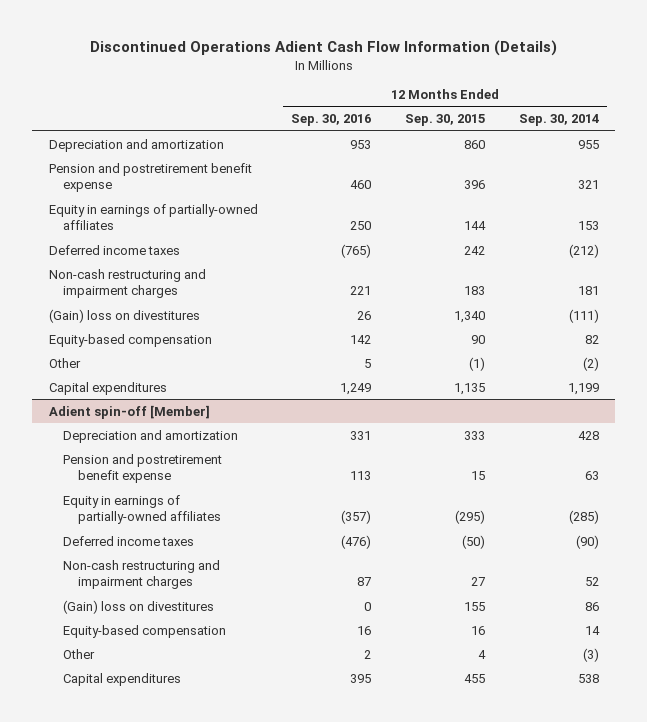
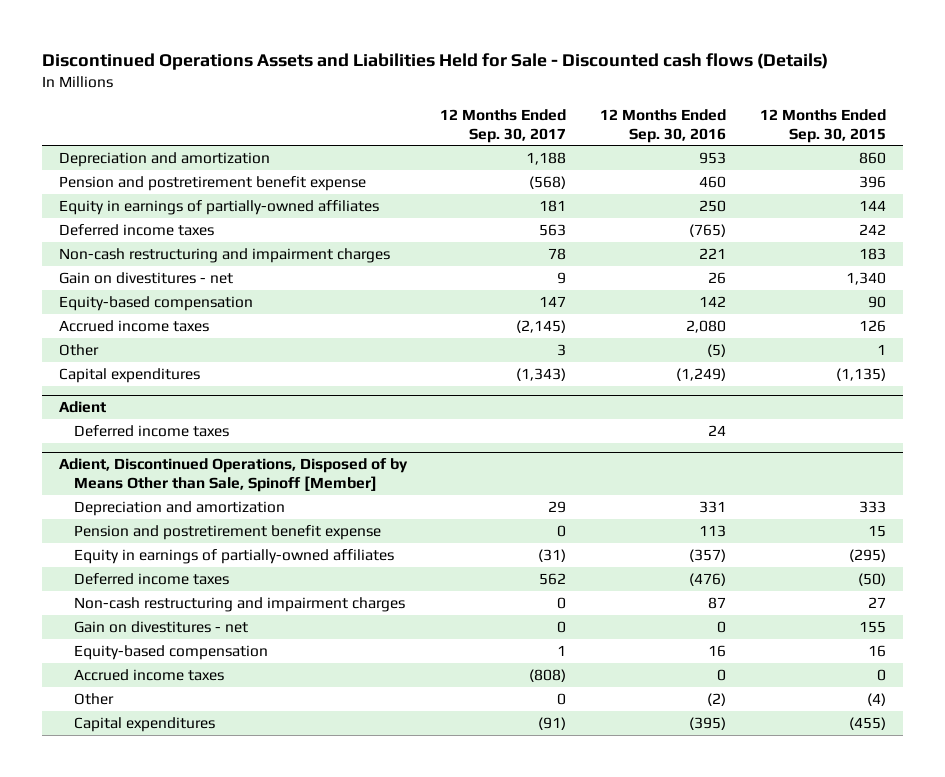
[89,39,557,56] Discontinued Operations Adient Cash Flow Information (Details) -> [41,53,828,71] Discontinued Operations Assets and Liabilities Held for Sale - Discounted cash flows (Details)
[518,114,599,127] Sep. 30, 2014 -> none
none -> [440,108,567,143] 12 Months Ended Sep. 30, 2017
[48,308,200,323] (Gain) loss on divestitures -> [58,271,233,284] Gain on divestitures - net
[48,404,210,419] Adient spin-off [Member] -> none
none -> [58,319,209,332] Accrued income taxes
[364,358,372,368] 5 -> [707,343,727,357] (5)
[468,356,485,371] (1) -> [876,343,886,355] 1
[340,382,372,395] 1,249 -> [676,367,727,381] (1,249)
[453,382,485,395] 1,135 -> [835,367,886,381] (1,135)
none -> [58,401,106,414] Adient
none -> [73,424,229,437] Deferred income taxes
none -> [58,458,408,493] Adient, Discontinued Operations, Disposed of by Means Other than Sale, Spinoff [Member]
[63,599,215,614] (Gain) loss on divestitures -> [73,620,248,633] Gain on divestitures - net
none -> [73,668,224,681] Accrued income taxes
[364,649,372,659] 2 -> [707,692,727,706] (2)
[477,649,486,659] 4 -> [866,692,886,706] (4)
[350,673,372,683] 395 -> [689,716,727,730] (395)
[463,673,485,683] 455 -> [848,716,886,730] (455)

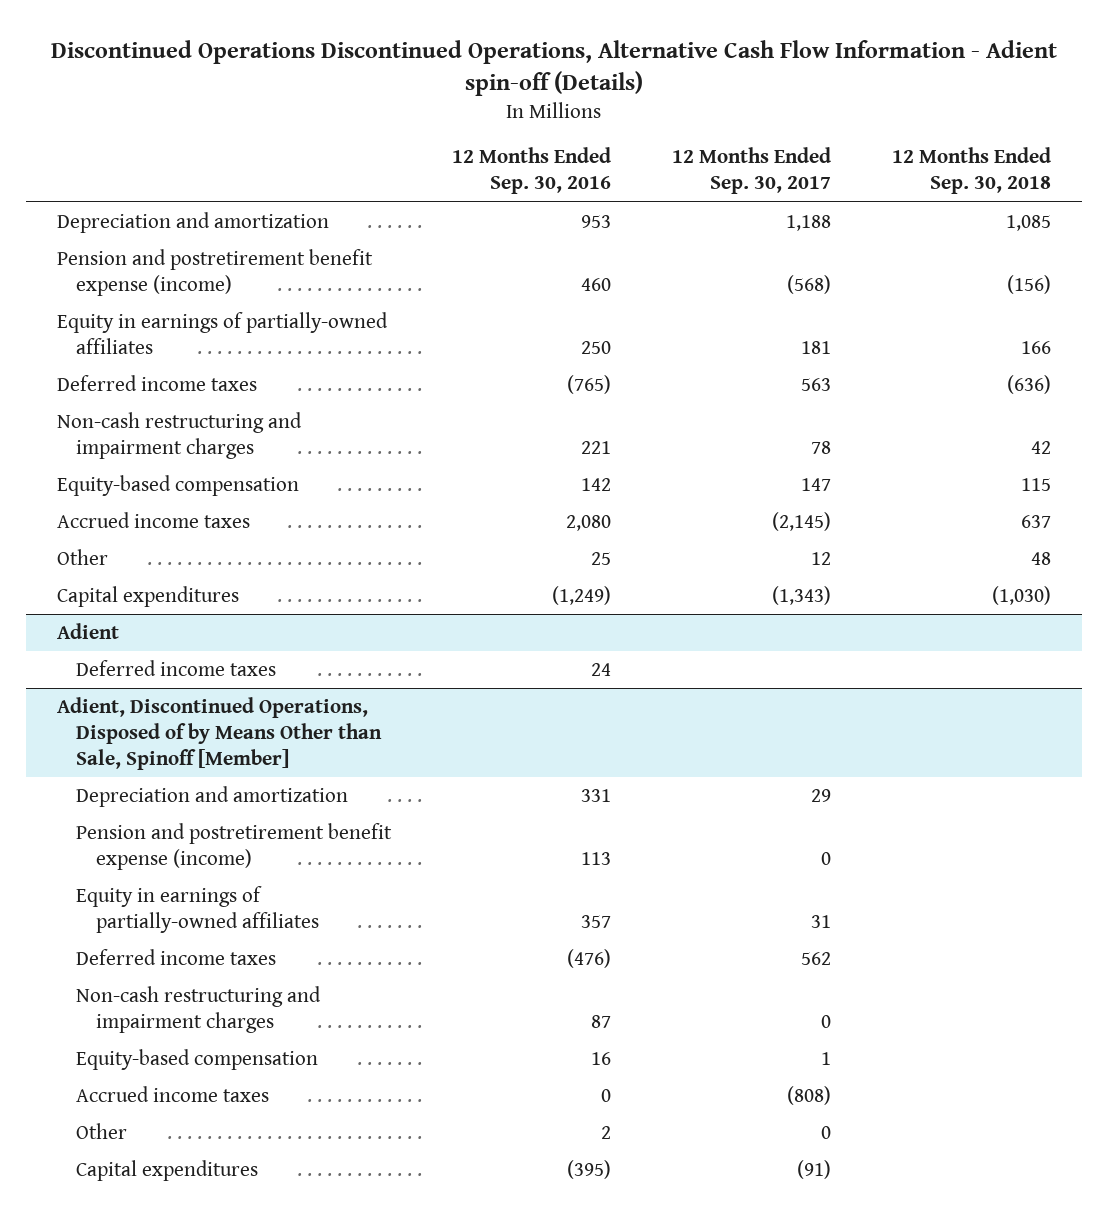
[41,53,828,71] Discontinued Operations Assets and Liabilities Held for Sale - Discounted cash flows (Details) -> [50,40,1057,97] Discontinued Operations Discontinued Operations, Alternative Cash Flow Information - Adient spin-off (Details)
[759,108,886,143] 12 Months Ended Sep. 30, 2015 -> none
none -> [892,147,1052,195] 12 Months Ended Sep. 30, 2018
[58,175,366,191] Pension and postretirement benefit expense -> [56,249,373,296] Pension and postretirement benefit expense (income)
[58,271,233,284] Gain on divestitures - net -> none
[557,343,567,356] 3 -> [811,552,832,566] 12
[707,343,727,357] (5) -> [591,552,612,566] 25
[73,524,381,540] Pension and postretirement benefit expense -> [76,823,393,870] Pension and postretirement benefit expense (income)
[538,548,567,562] (31) -> [811,914,832,928] 31
[689,548,727,562] (357) -> [581,914,612,928] 357
[73,620,248,633] Gain on divestitures - net -> none
[707,692,727,706] (2) -> [601,1126,612,1140] 2

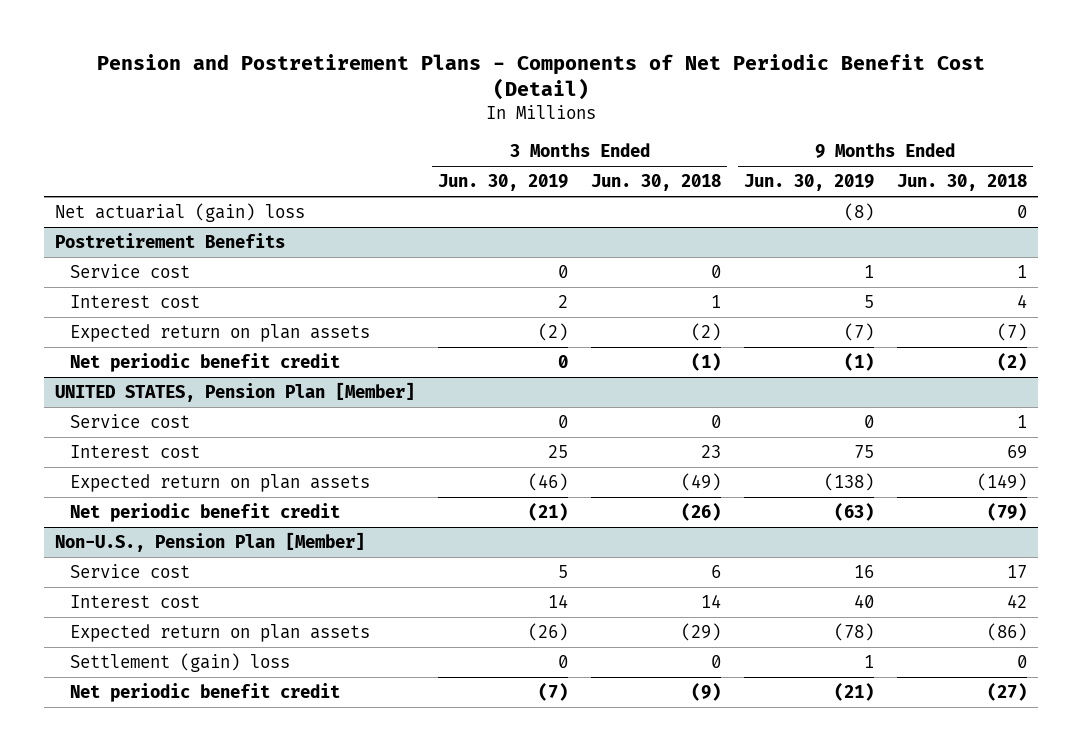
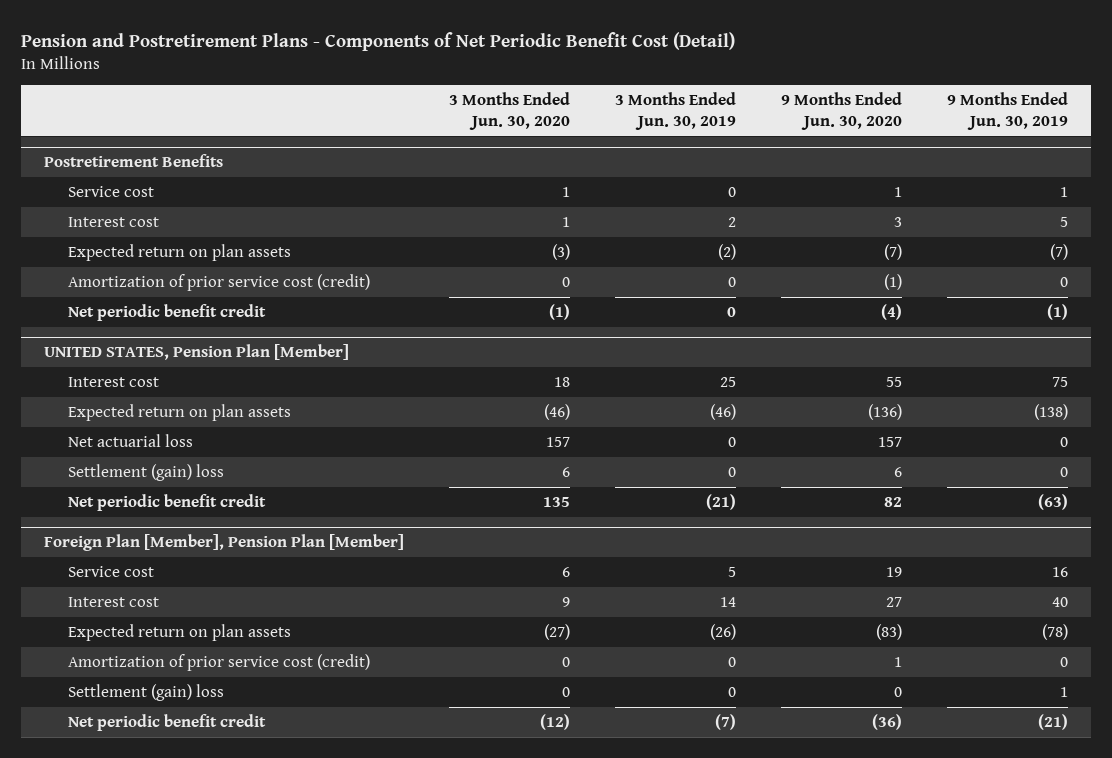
[590,173,721,191] Jun. 30, 2018 -> none
[896,173,1027,191] Jun. 30, 2018 -> none
none -> [448,92,570,130] 3 Months Ended Jun. 30, 2020
none -> [781,92,903,130] 9 Months Ended Jun. 30, 2020
[55,202,306,222] Net actuarial (gain) loss -> none
none -> [68,274,371,292] Amortization of prior service cost (credit)
[69,413,190,428] Service cost -> none
none -> [68,434,194,448] Net actuarial loss
none -> [68,464,225,482] Settlement (gain) loss
[55,531,366,552] Non-U.S., Pension Plan [Member] -> none
none -> [43,534,404,552] Foreign Plan [Member], Pension Plan [Member]
none -> [68,654,371,672] Amortization of prior service cost (credit)

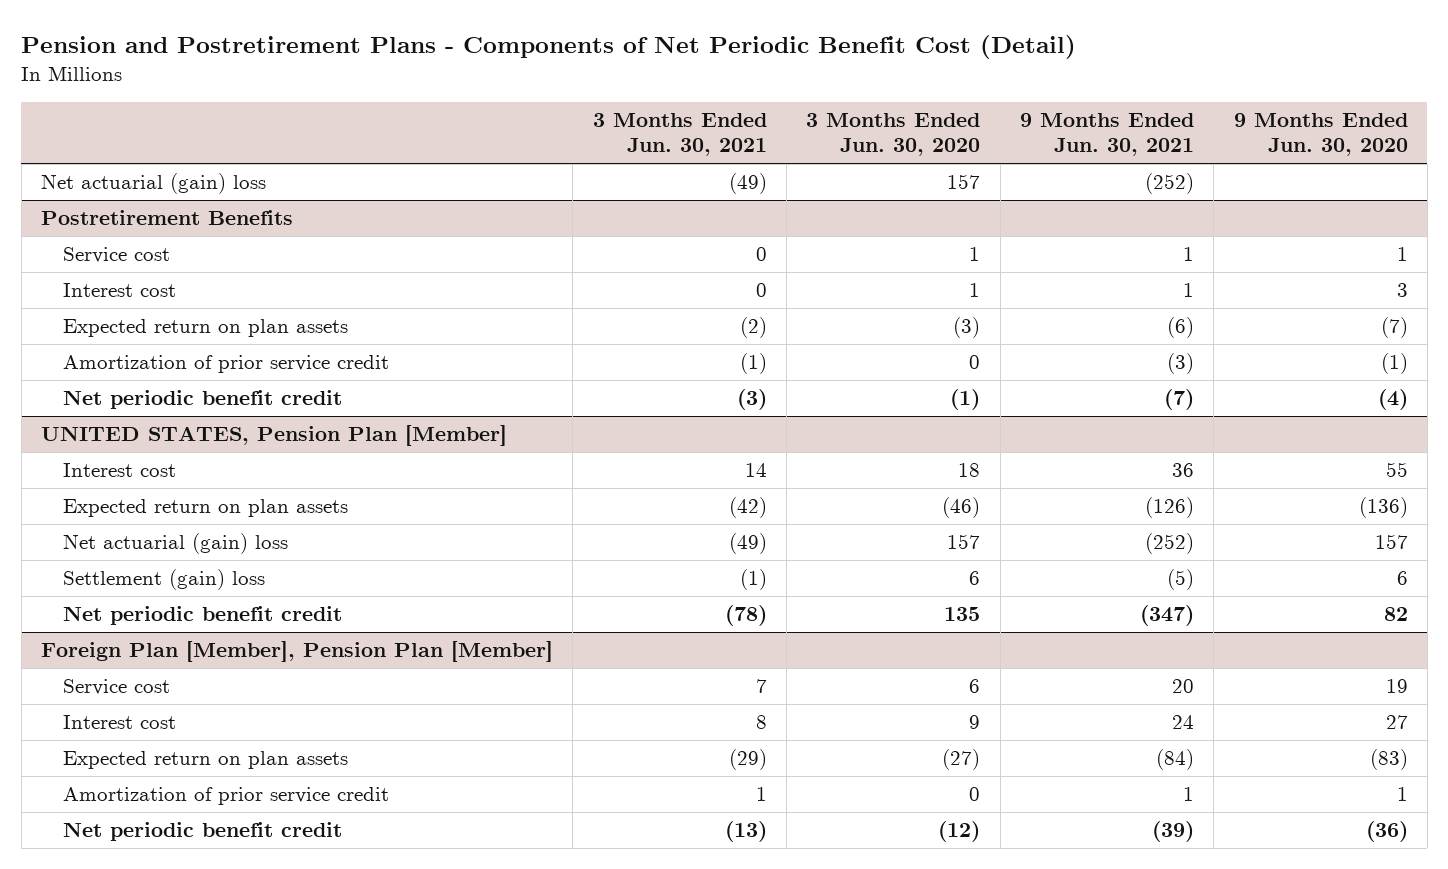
[614,92,736,130] 3 Months Ended Jun. 30, 2019 -> none
[947,92,1069,130] 9 Months Ended Jun. 30, 2019 -> none
none -> [592,112,767,157] 3 Months Ended Jun. 30, 2021
none -> [1019,112,1194,157] 9 Months Ended Jun. 30, 2021
none -> [40,172,266,194] Net actuarial (gain) loss
[68,274,371,292] Amortization of prior service cost (credit) -> [62,354,389,373] Amortization of prior service credit
[68,434,194,448] Net actuarial loss -> [62,532,288,554] Net actuarial (gain) loss
[68,684,225,702] Settlement (gain) loss -> none
[68,654,371,672] Amortization of prior service cost (credit) -> [62,786,389,805] Amortization of prior service credit

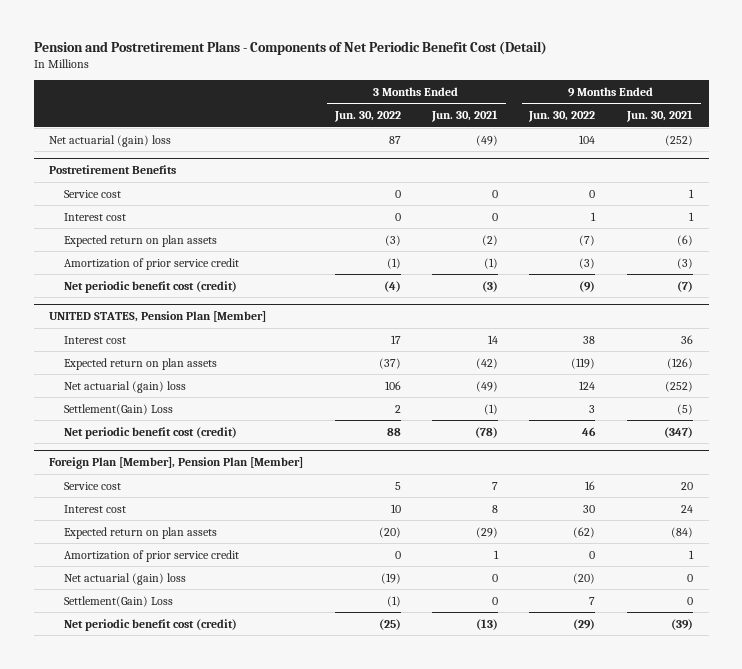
[806,112,981,157] 3 Months Ended Jun. 30, 2020 -> none
[1233,112,1408,157] 9 Months Ended Jun. 30, 2020 -> none
none -> [333,110,401,122] Jun. 30, 2022
none -> [528,110,596,122] Jun. 30, 2022
[62,389,342,409] Net periodic benefit credit -> [63,280,237,293] Net periodic benefit cost (credit)
[62,568,265,590] Settlement (gain) loss -> [63,403,173,415] Settlement(Gain) Loss
[62,605,342,625] Net periodic benefit credit -> [63,426,237,439] Net periodic benefit cost (credit)
none -> [63,572,186,585] Net actuarial (gain) loss
none -> [63,595,173,607] Settlement(Gain) Loss
[62,821,342,841] Net periodic benefit credit -> [63,618,237,631] Net periodic benefit cost (credit)

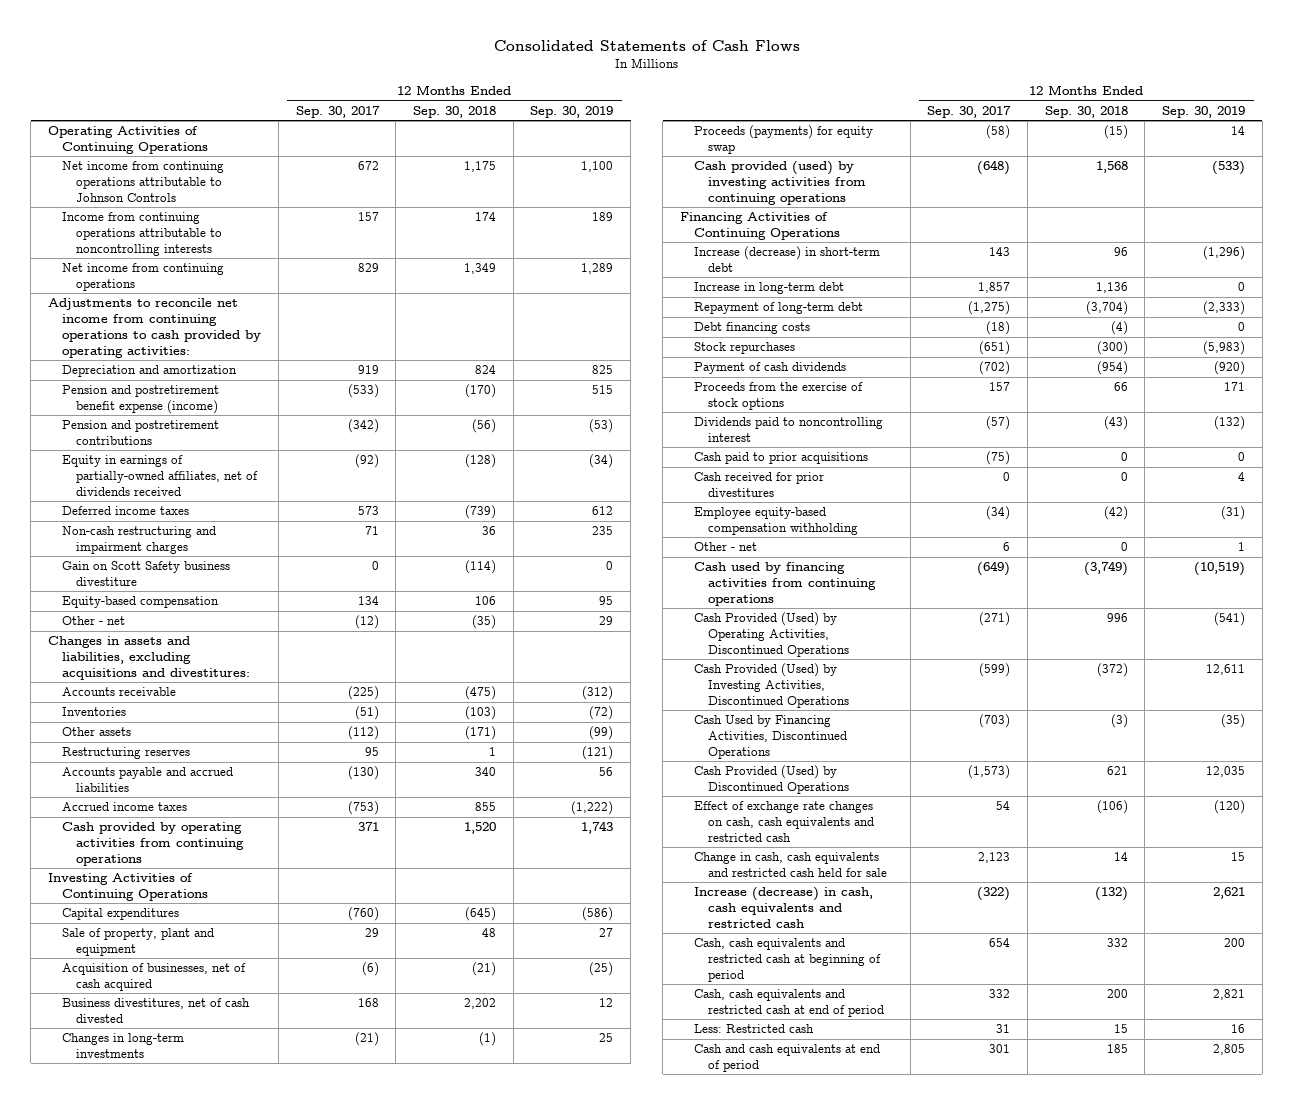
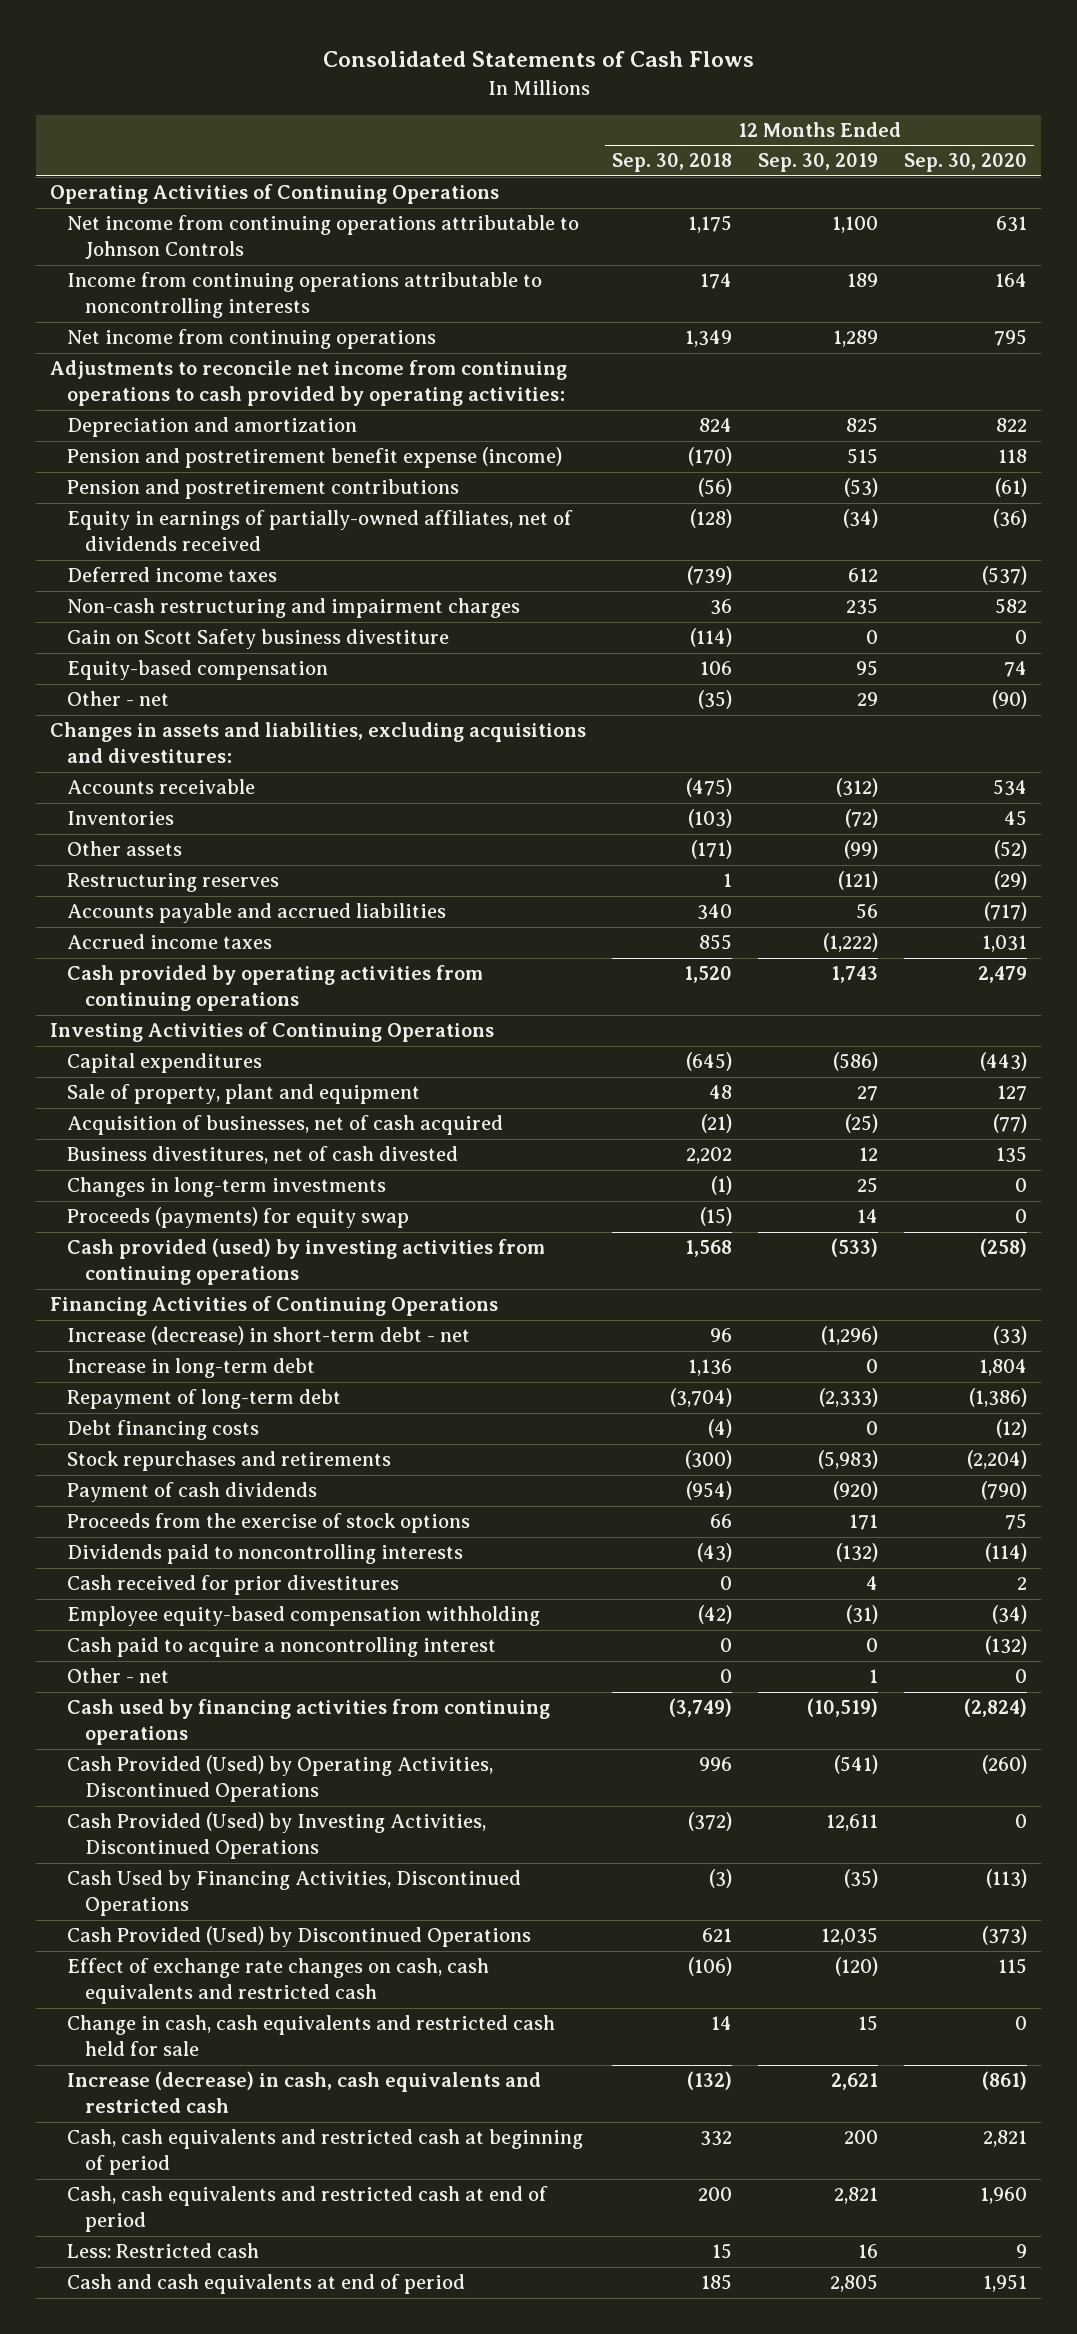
[295,105,380,118] Sep. 30, 2017 -> none
none -> [904,153,1028,173] Sep. 30, 2020
[693,246,880,273] Increase (decrease) in short-term debt -> [67,1326,471,1346] Increase (decrease) in short-term debt - net
[693,342,795,355] Stock repurchases -> [67,1451,392,1472] Stock repurchases and retirements
[693,452,868,465] Cash paid to prior acquisitions -> none
[693,417,883,443] Dividends paid to noncontrolling interest -> [67,1544,464,1565] Dividends paid to noncontrolling interests
none -> [67,1637,497,1658] Cash paid to acquire a noncontrolling interest

